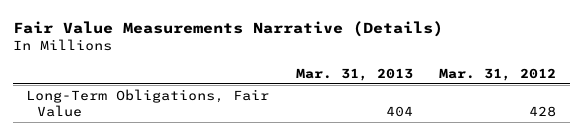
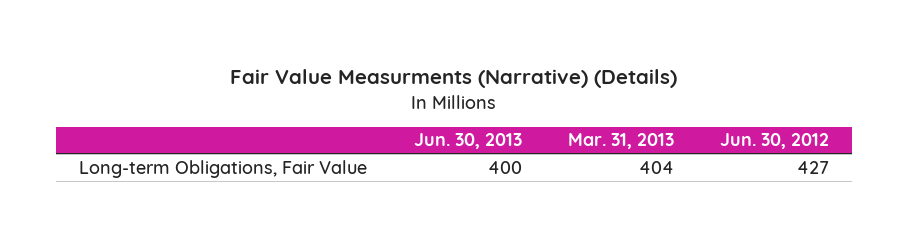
[12,20,443,37] Fair Value Measurements Narrative (Details) -> [230,69,678,89] Fair Value Measurments (Narrative) (Details)
[439,67,557,81] Mar. 31, 2012 -> none
none -> [413,133,522,150] Jun. 30, 2013
none -> [719,133,829,150] Jun. 30, 2012
[26,89,270,118] Long-Term Obligations, Fair Value -> [79,159,368,178] Long-term Obligations, Fair Value

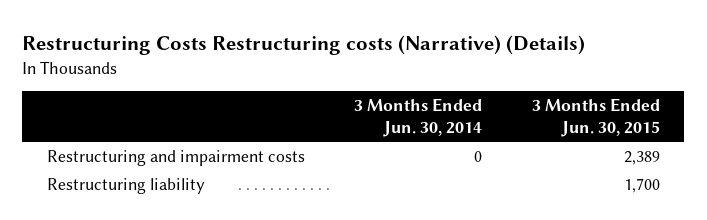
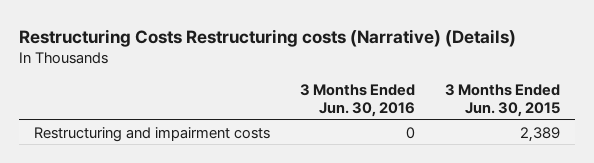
[354,97,483,137] 3 Months Ended Jun. 30, 2014 -> none
none -> [299,84,415,118] 3 Months Ended Jun. 30, 2016
[46,177,205,194] Restructuring liability -> none

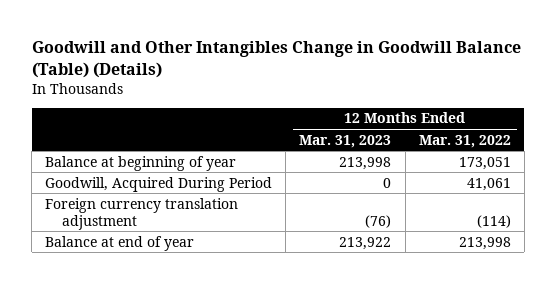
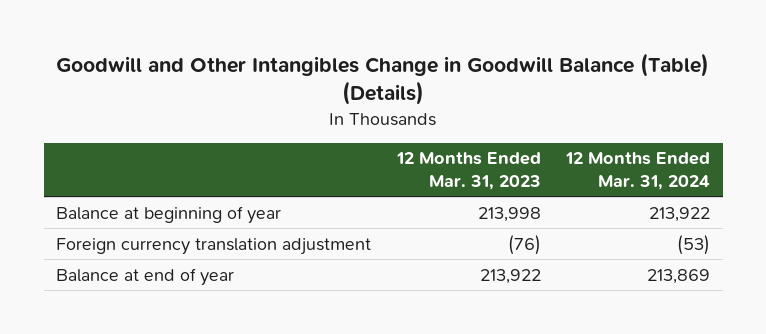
[418,134,511,148] Mar. 31, 2022 -> none
none -> [565,152,711,191] 12 Months Ended Mar. 31, 2024
[45,176,273,192] Goodwill, Acquired During Period -> none

